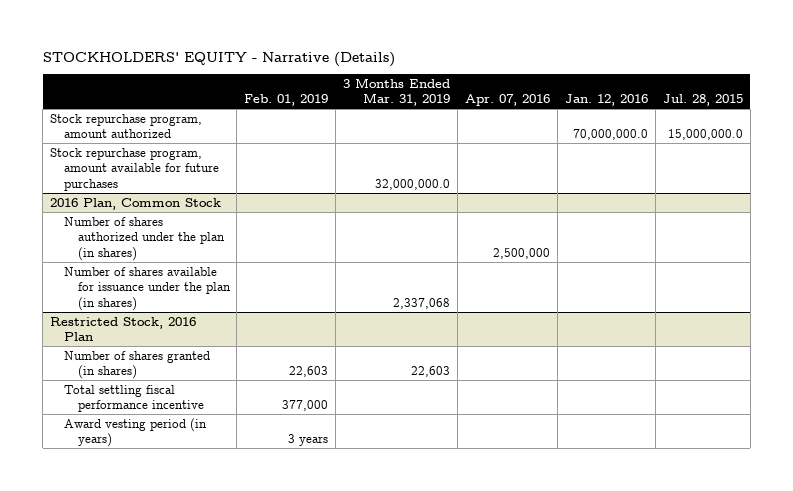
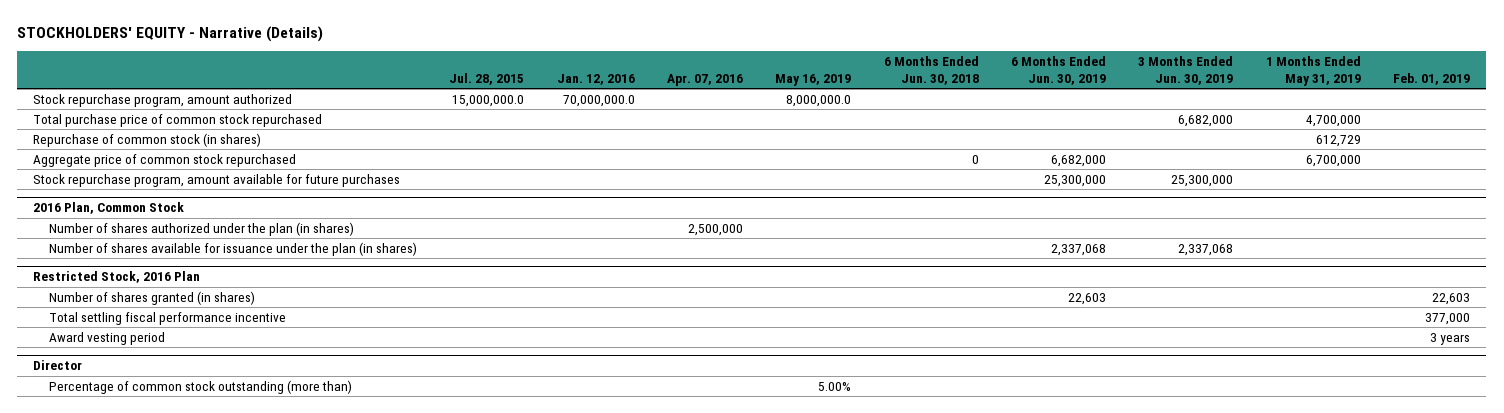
[343,77,451,107] 3 Months Ended Mar. 31, 2019 -> none
none -> [775,73,852,86] May 16, 2019
none -> [883,56,979,85] 6 Months Ended Jun. 30, 2018
none -> [1011,56,1107,85] 6 Months Ended Jun. 30, 2019
none -> [1138,56,1234,85] 3 Months Ended Jun. 30, 2019
none -> [1265,56,1361,86] 1 Months Ended May 31, 2019
none -> [33,113,323,127] Total purchase price of common stock repurchased
none -> [33,132,262,147] Repurchase of common stock (in shares)
none -> [33,153,297,167] Aggregate price of common stock repurchased
[63,417,207,448] Award vesting period (in years) -> [48,331,165,345] Award vesting period
none -> [33,360,83,371] Director
none -> [48,379,352,394] Percentage of common stock outstanding (more than)

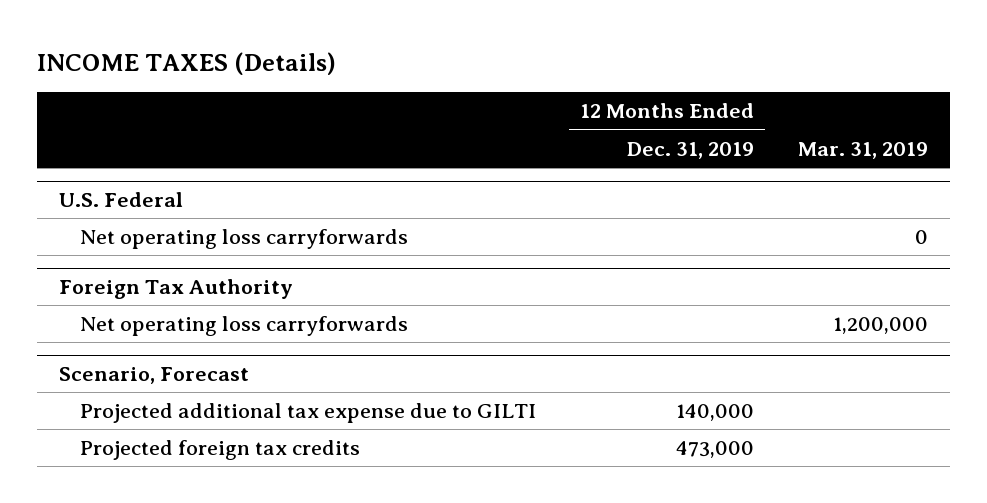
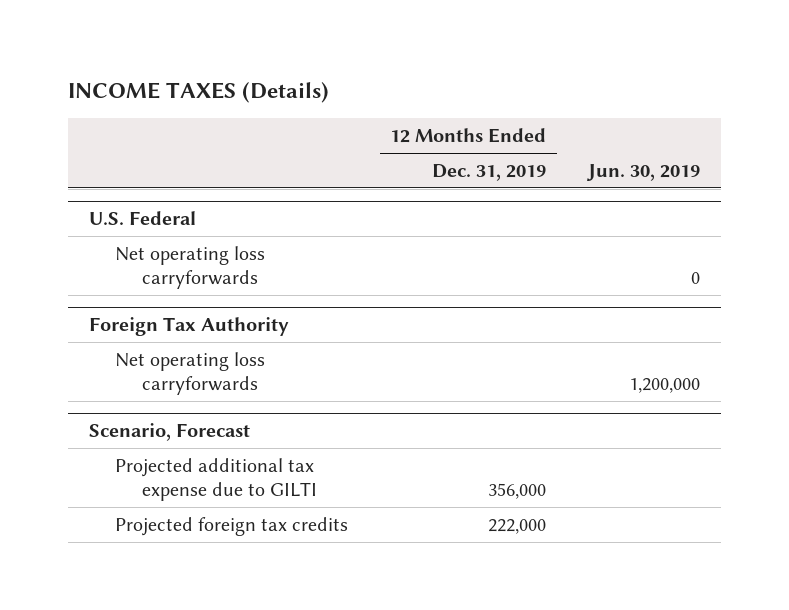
[798,141,929,159] Mar. 31, 2019 -> none
none -> [585,163,700,181] Jun. 30, 2019
[676,404,755,422] 140,000 -> [488,483,547,500] 356,000
[676,441,755,459] 473,000 -> [488,518,547,534] 222,000

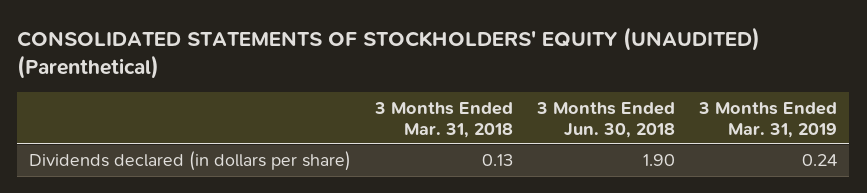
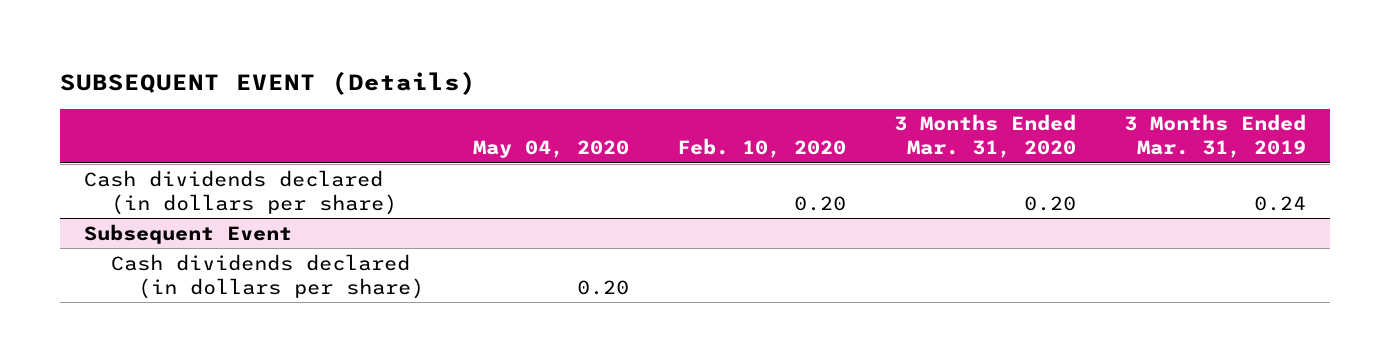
[17,26,761,79] CONSOLIDATED STATEMENTS OF STOCKHOLDERS' EQUITY (UNAUDITED) (Parenthetical) -> [59,70,476,95] SUBSEQUENT EVENT (Details)
[374,101,514,138] 3 Months Ended Mar. 31, 2018 -> none
[536,101,676,138] 3 Months Ended Jun. 30, 2018 -> none
none -> [472,140,629,159] May 04, 2020
none -> [676,138,846,159] Feb. 10, 2020
none -> [893,114,1076,159] 3 Months Ended Mar. 31, 2020
[29,151,352,172] Dividends declared (in dollars per share) -> [83,169,398,215] Cash dividends declared (in dollars per share)
none -> [83,223,292,244] Subsequent Event
none -> [111,253,425,299] Cash dividends declared (in dollars per share)

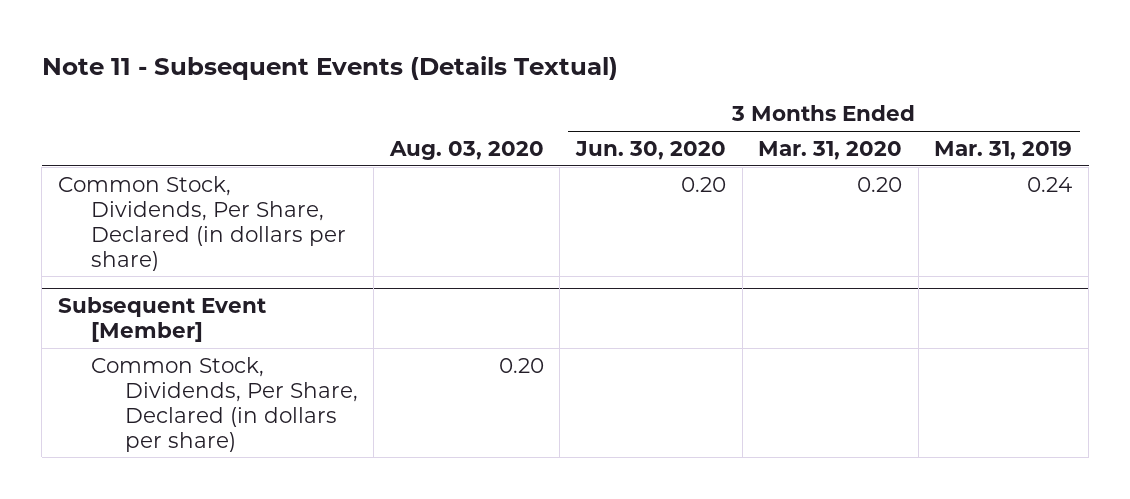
[59,70,476,95] SUBSEQUENT EVENT (Details) -> [41,55,618,80] Note 11 - Subsequent Events (Details Textual)
[472,140,629,159] May 04, 2020 -> none
[676,138,846,159] Feb. 10, 2020 -> none
none -> [388,140,544,160] Aug. 03, 2020
none -> [574,140,726,160] Jun. 30, 2020
[83,169,398,215] Cash dividends declared (in dollars per share) -> [57,175,347,271] Common Stock, Dividends, Per Share, Declared (in dollars per share)
[83,223,292,244] Subsequent Event -> [57,297,266,343] Subsequent Event [Member]
[111,253,425,299] Cash dividends declared (in dollars per share) -> [91,356,358,452] Common Stock, Dividends, Per Share, Declared (in dollars per share)

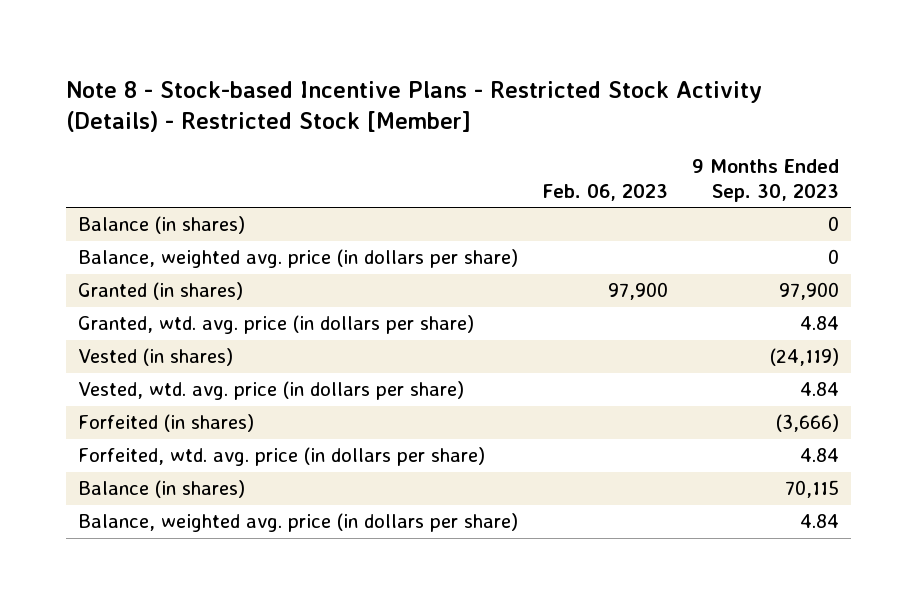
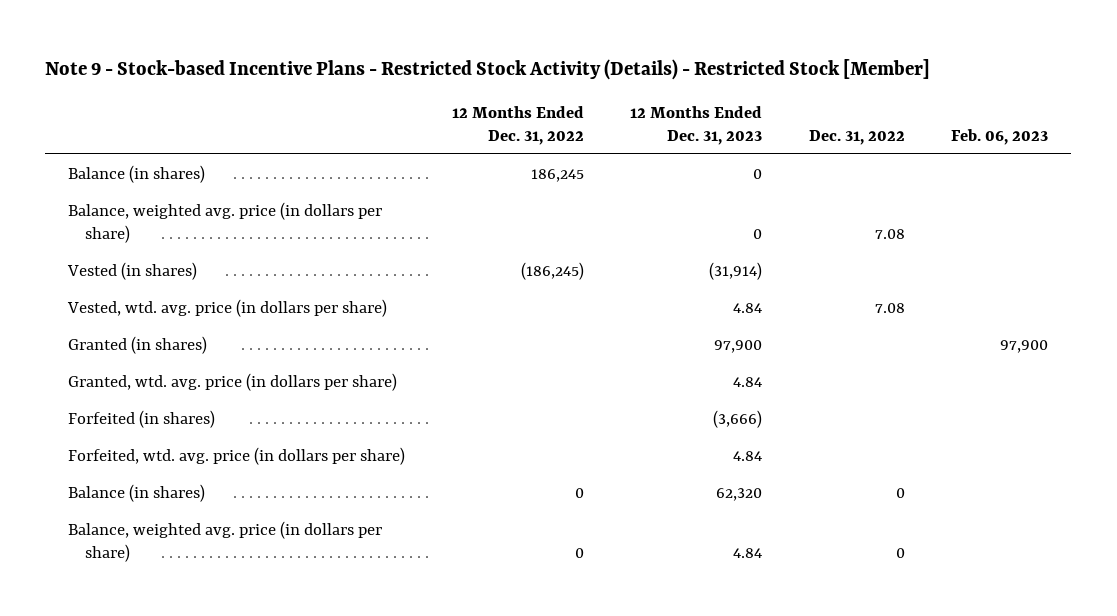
[66,80,763,133] Note 8 - Stock-based Incentive Plans - Restricted Stock Activity (Details) - Restricted Stock [Member] -> [45,58,931,80] Note 9 - Stock-based Incentive Plans - Restricted Stock Activity (Details) - Restricted Stock [Member]
[691,158,839,202] 9 Months Ended Sep. 30, 2023 -> none
none -> [451,106,584,145] 12 Months Ended Dec. 31, 2022
none -> [630,106,763,145] 12 Months Ended Dec. 31, 2023
none -> [808,129,905,145] Dec. 31, 2022
[78,282,244,301] Granted (in shares) -> [68,336,208,355] Granted (in shares)
[78,315,475,335] Granted, wtd. avg. price (in dollars per share) -> [68,373,398,392] Granted, wtd. avg. price (in dollars per share)

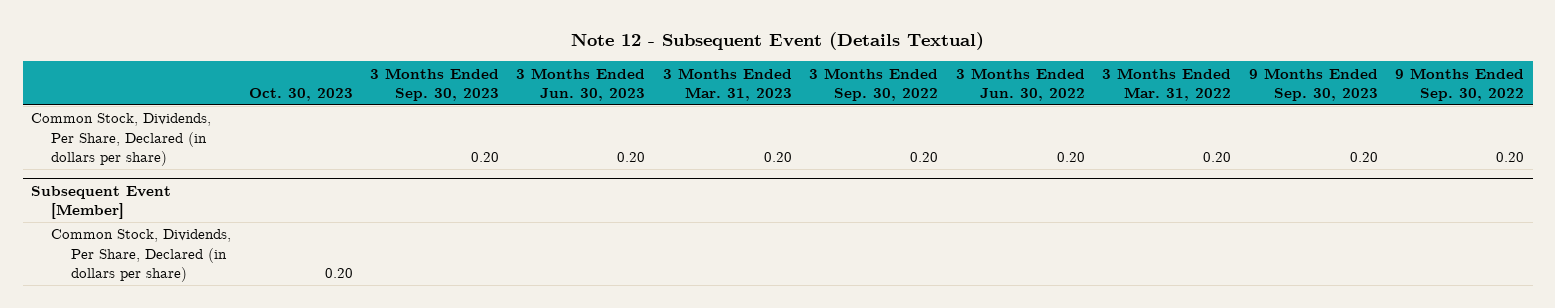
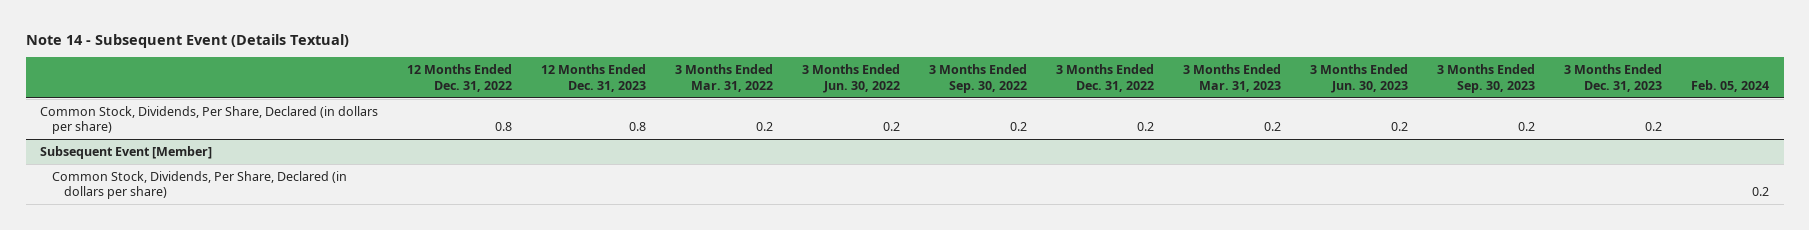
[570,32,984,51] Note 12 - Subsequent Event (Details Textual) -> [25,33,349,48] Note 14 - Subsequent Event (Details Textual)
[248,87,353,101] Oct. 30, 2023 -> none
[1248,67,1378,101] 9 Months Ended Sep. 30, 2023 -> none
[1395,67,1525,101] 9 Months Ended Sep. 30, 2022 -> none
none -> [407,64,513,92] 12 Months Ended Dec. 31, 2022
none -> [541,64,647,92] 12 Months Ended Dec. 31, 2023
none -> [1056,64,1155,92] 3 Months Ended Dec. 31, 2022
none -> [1564,64,1663,92] 3 Months Ended Dec. 31, 2023
none -> [1691,79,1770,92] Feb. 05, 2024
[470,151,499,162] 0.20 -> [1518,122,1536,132] 0.2
[617,151,646,162] 0.20 -> [1391,122,1409,132] 0.2
[763,151,792,162] 0.20 -> [1264,122,1282,132] 0.2
[910,151,939,162] 0.20 -> [1010,122,1028,132] 0.2
[1056,151,1085,162] 0.20 -> [883,122,901,132] 0.2
[1203,151,1232,162] 0.20 -> [756,122,774,132] 0.2

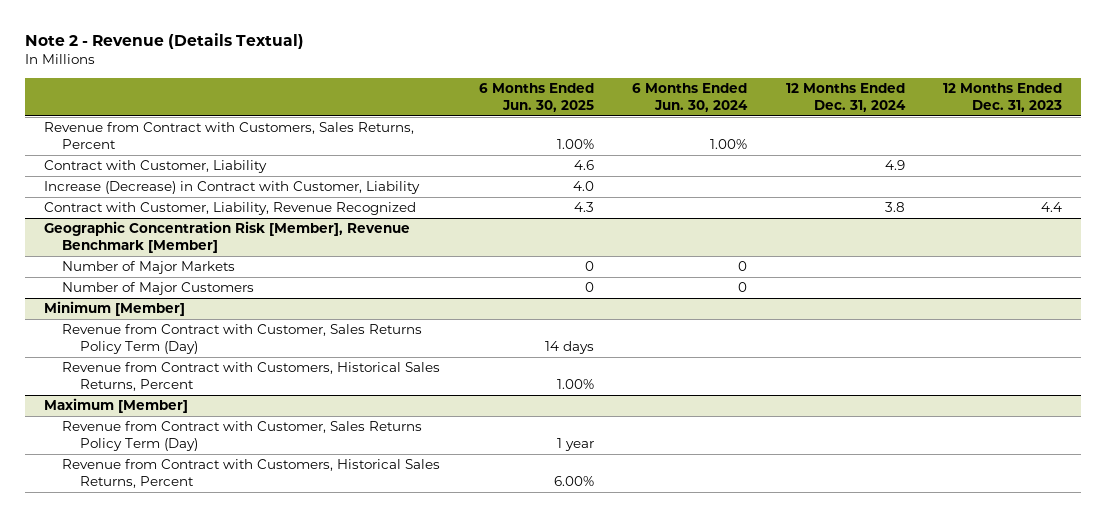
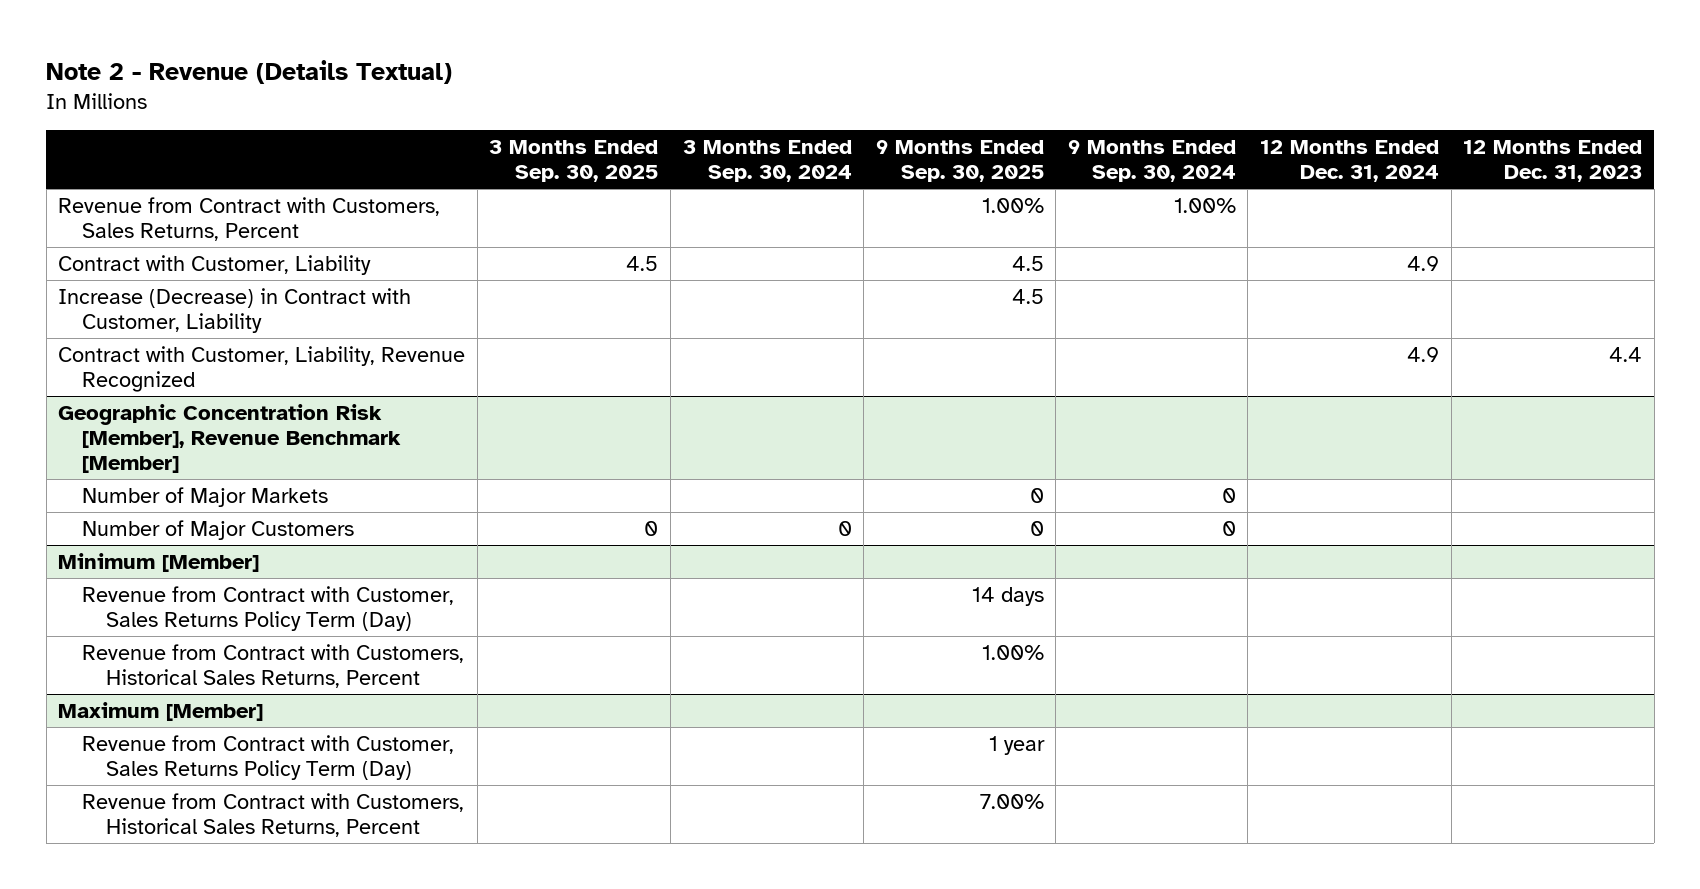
[478,82,594,113] 6 Months Ended Jun. 30, 2025 -> none
[632,82,749,113] 6 Months Ended Jun. 30, 2024 -> none
none -> [489,140,659,182] 3 Months Ended Sep. 30, 2025
none -> [682,140,852,182] 3 Months Ended Sep. 30, 2024
none -> [875,140,1044,182] 9 Months Ended Sep. 30, 2025
none -> [1067,140,1236,182] 9 Months Ended Sep. 30, 2024
[884,202,905,213] 3.8 -> [1406,347,1439,363] 4.9

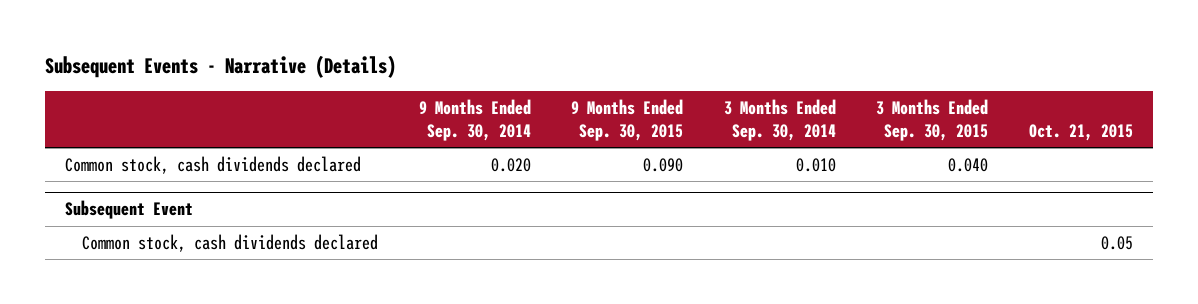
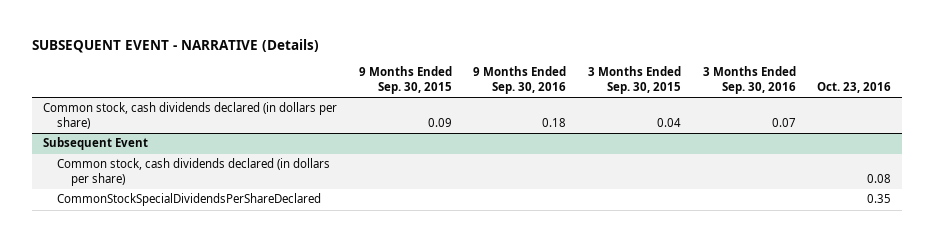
[44,54,396,78] Subsequent Events - Narrative (Details) -> [32,39,320,54] SUBSEQUENT EVENT - NARRATIVE (Details)
[418,99,531,141] 9 Months Ended Sep. 30, 2014 -> none
[723,99,836,141] 3 Months Ended Sep. 30, 2014 -> none
[1028,123,1133,141] Oct. 21, 2015 -> none
none -> [473,66,567,95] 9 Months Ended Sep. 30, 2016
none -> [702,66,796,95] 3 Months Ended Sep. 30, 2016
none -> [817,82,892,94] Oct. 23, 2016
[64,156,361,175] Common stock, cash dividends declared -> [43,102,338,130] Common stock, cash dividends declared (in dollars per share)
[643,158,684,173] 0.090 -> [427,118,452,128] 0.09
[948,158,989,173] 0.040 -> [657,118,682,128] 0.04
[82,234,379,253] Common stock, cash dividends declared -> [57,158,331,187] Common stock, cash dividends declared (in dollars per share)
none -> [57,193,322,207] CommonStockSpecialDividendsPerShareDeclared

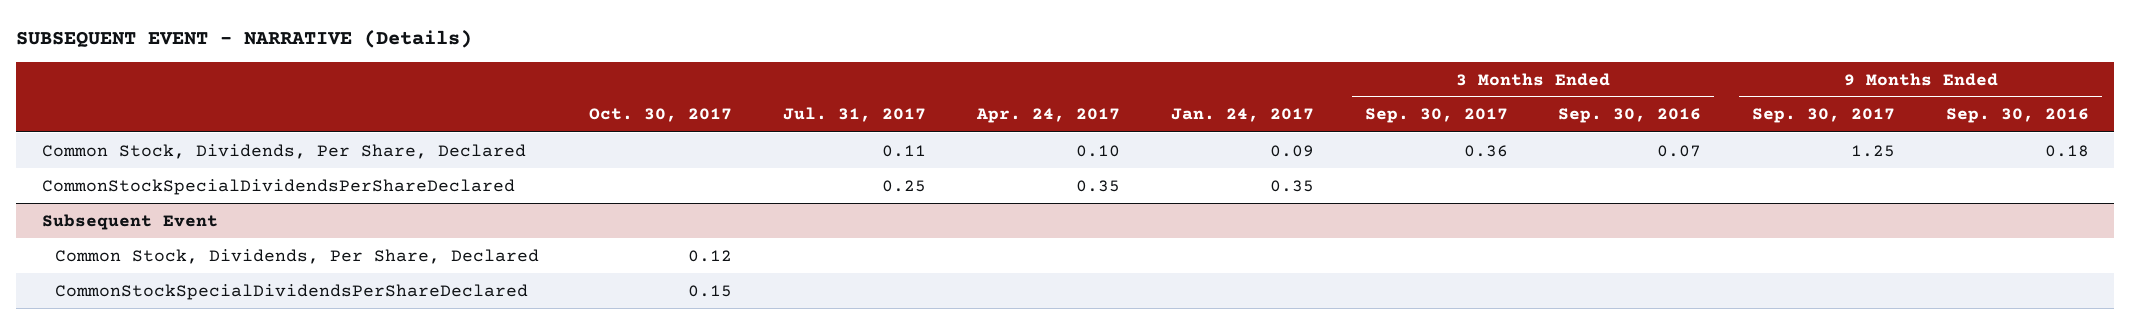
[358,66,452,95] 9 Months Ended Sep. 30, 2015 -> none
[588,66,682,95] 3 Months Ended Sep. 30, 2015 -> none
[817,82,892,94] Oct. 23, 2016 -> none
none -> [589,108,733,123] Oct. 30, 2017
none -> [783,107,927,123] Jul. 31, 2017
none -> [975,108,1120,124] Apr. 24, 2017
none -> [1170,108,1314,123] Jan. 24, 2017
none -> [1364,108,1508,124] Sep. 30, 2017
none -> [1752,108,1896,124] Sep. 30, 2017
[43,102,338,130] Common stock, cash dividends declared (in dollars per share) -> [41,143,526,159] Common Stock, Dividends, Per Share, Declared
none -> [41,178,515,195] CommonStockSpecialDividendsPerShareDeclared
[57,158,331,187] Common stock, cash dividends declared (in dollars per share) -> [54,248,539,264] Common Stock, Dividends, Per Share, Declared

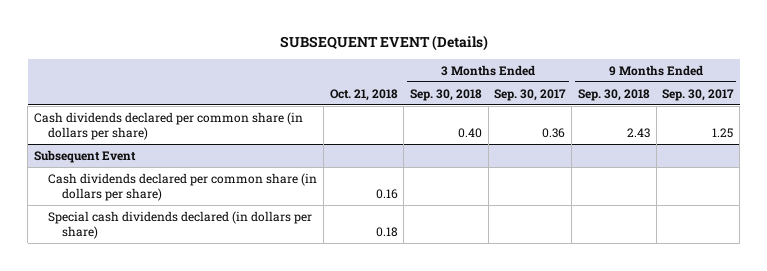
[16,30,473,49] SUBSEQUENT EVENT - NARRATIVE (Details) -> [279,34,488,51] SUBSEQUENT EVENT (Details)
[589,108,733,123] Oct. 30, 2017 -> none
[783,107,927,123] Jul. 31, 2017 -> none
[975,108,1120,124] Apr. 24, 2017 -> none
[1170,108,1314,123] Jan. 24, 2017 -> none
[1558,108,1702,124] Sep. 30, 2016 -> none
[1945,108,2089,124] Sep. 30, 2016 -> none
none -> [329,88,398,101] Oct. 21, 2018
none -> [410,88,483,101] Sep. 30, 2018
none -> [577,88,650,101] Sep. 30, 2018
[41,178,515,195] CommonStockSpecialDividendsPerShareDeclared -> none
[41,143,526,159] Common Stock, Dividends, Per Share, Declared -> [34,111,304,140] Cash dividends declared per common share (in dollars per share)
[54,248,539,264] Common Stock, Dividends, Per Share, Declared -> [48,172,318,201] Cash dividends declared per common share (in dollars per share)
[54,283,528,300] CommonStockSpecialDividendsPerShareDeclared -> [48,210,313,239] Special cash dividends declared (in dollars per share)

